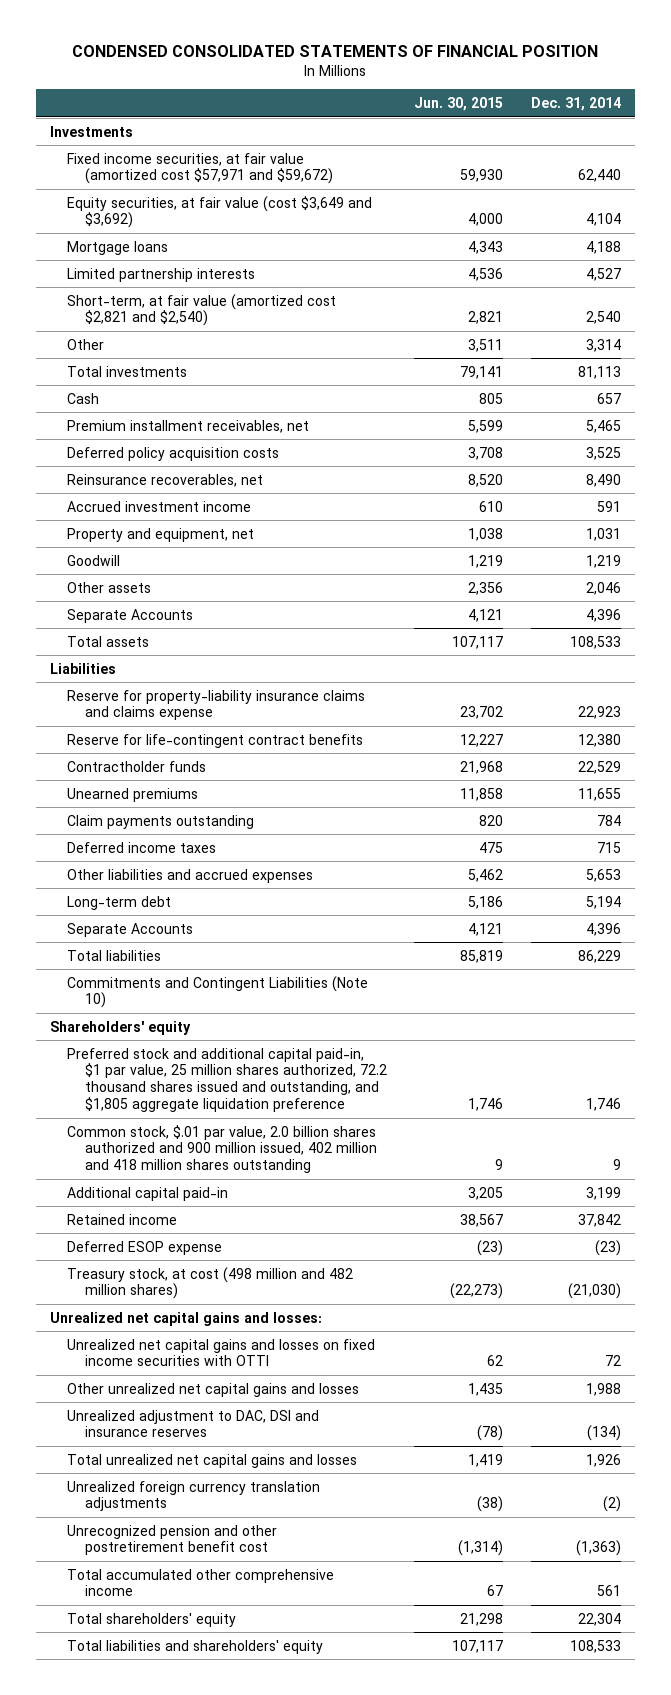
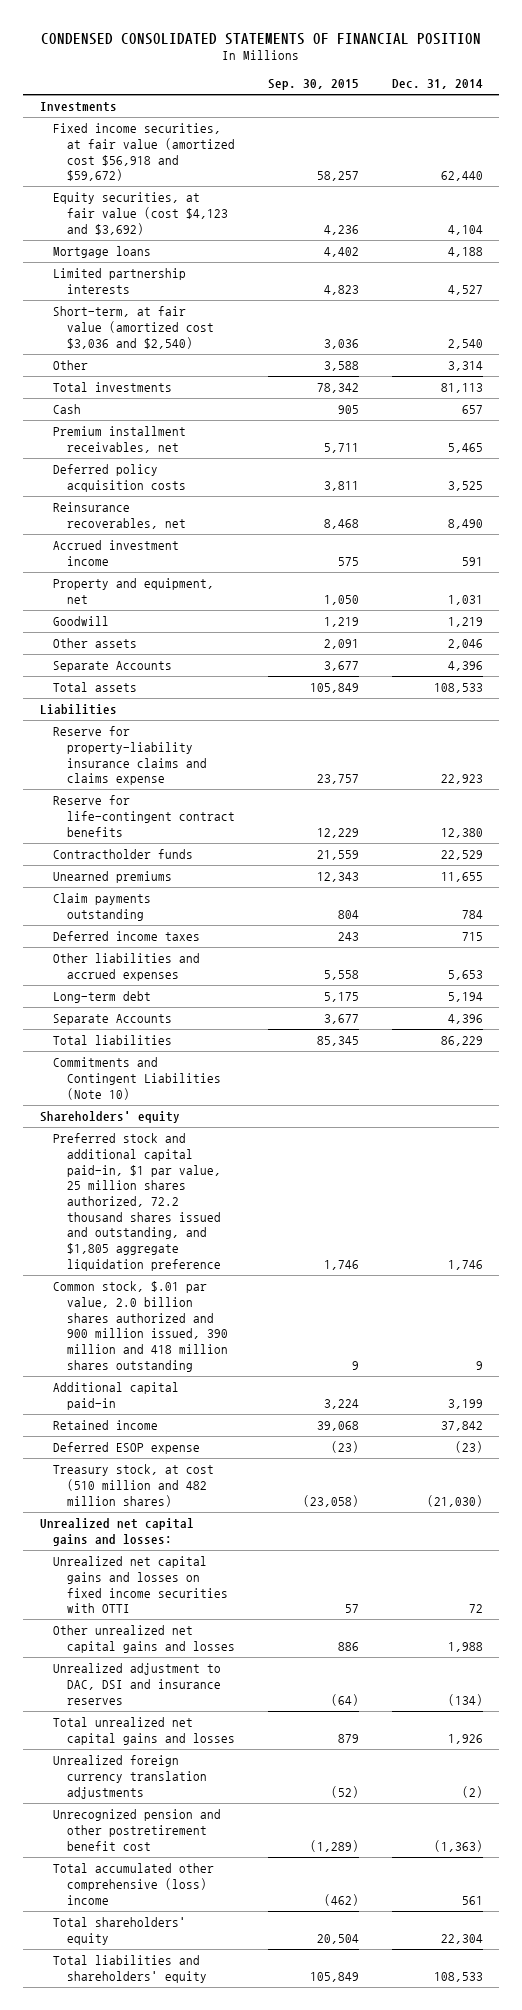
[414,97,504,112] Jun. 30, 2015 -> none
none -> [267,79,359,91] Sep. 30, 2015
[67,152,333,185] Fixed income securities, at fair value (amortized cost $57,971 and $59,672) -> [53,123,235,182] Fixed income securities, at fair value (amortized cost $56,918 and $59,672)
[67,195,373,229] Equity securities, at fair value (cost $3,649 and $3,692) -> [53,192,228,235] Equity securities, at fair value (cost $4,123 and $3,692)
[67,293,337,327] Short-term, at fair value (amortized cost $2,821 and $2,540) -> [53,306,214,349] Short-term, at fair value (amortized cost $3,036 and $2,540)
[67,1124,377,1174] Common stock, $.01 par value, 2.0 billion shares authorized and 900 million issued, 402 million and 418 million shares outstanding -> [53,1281,228,1372] Common stock, $.01 par value, 2.0 billion shares authorized and 900 million issued, 390 million and 418 million shares outstanding
[67,1266,354,1300] Treasury stock, at cost (498 million and 482 million shares) -> [53,1464,215,1507] Treasury stock, at cost (510 million and 482 million shares)
[67,1568,335,1597] Total accumulated other comprehensive income -> [53,1863,215,1905] Total accumulated other comprehensive (loss) income

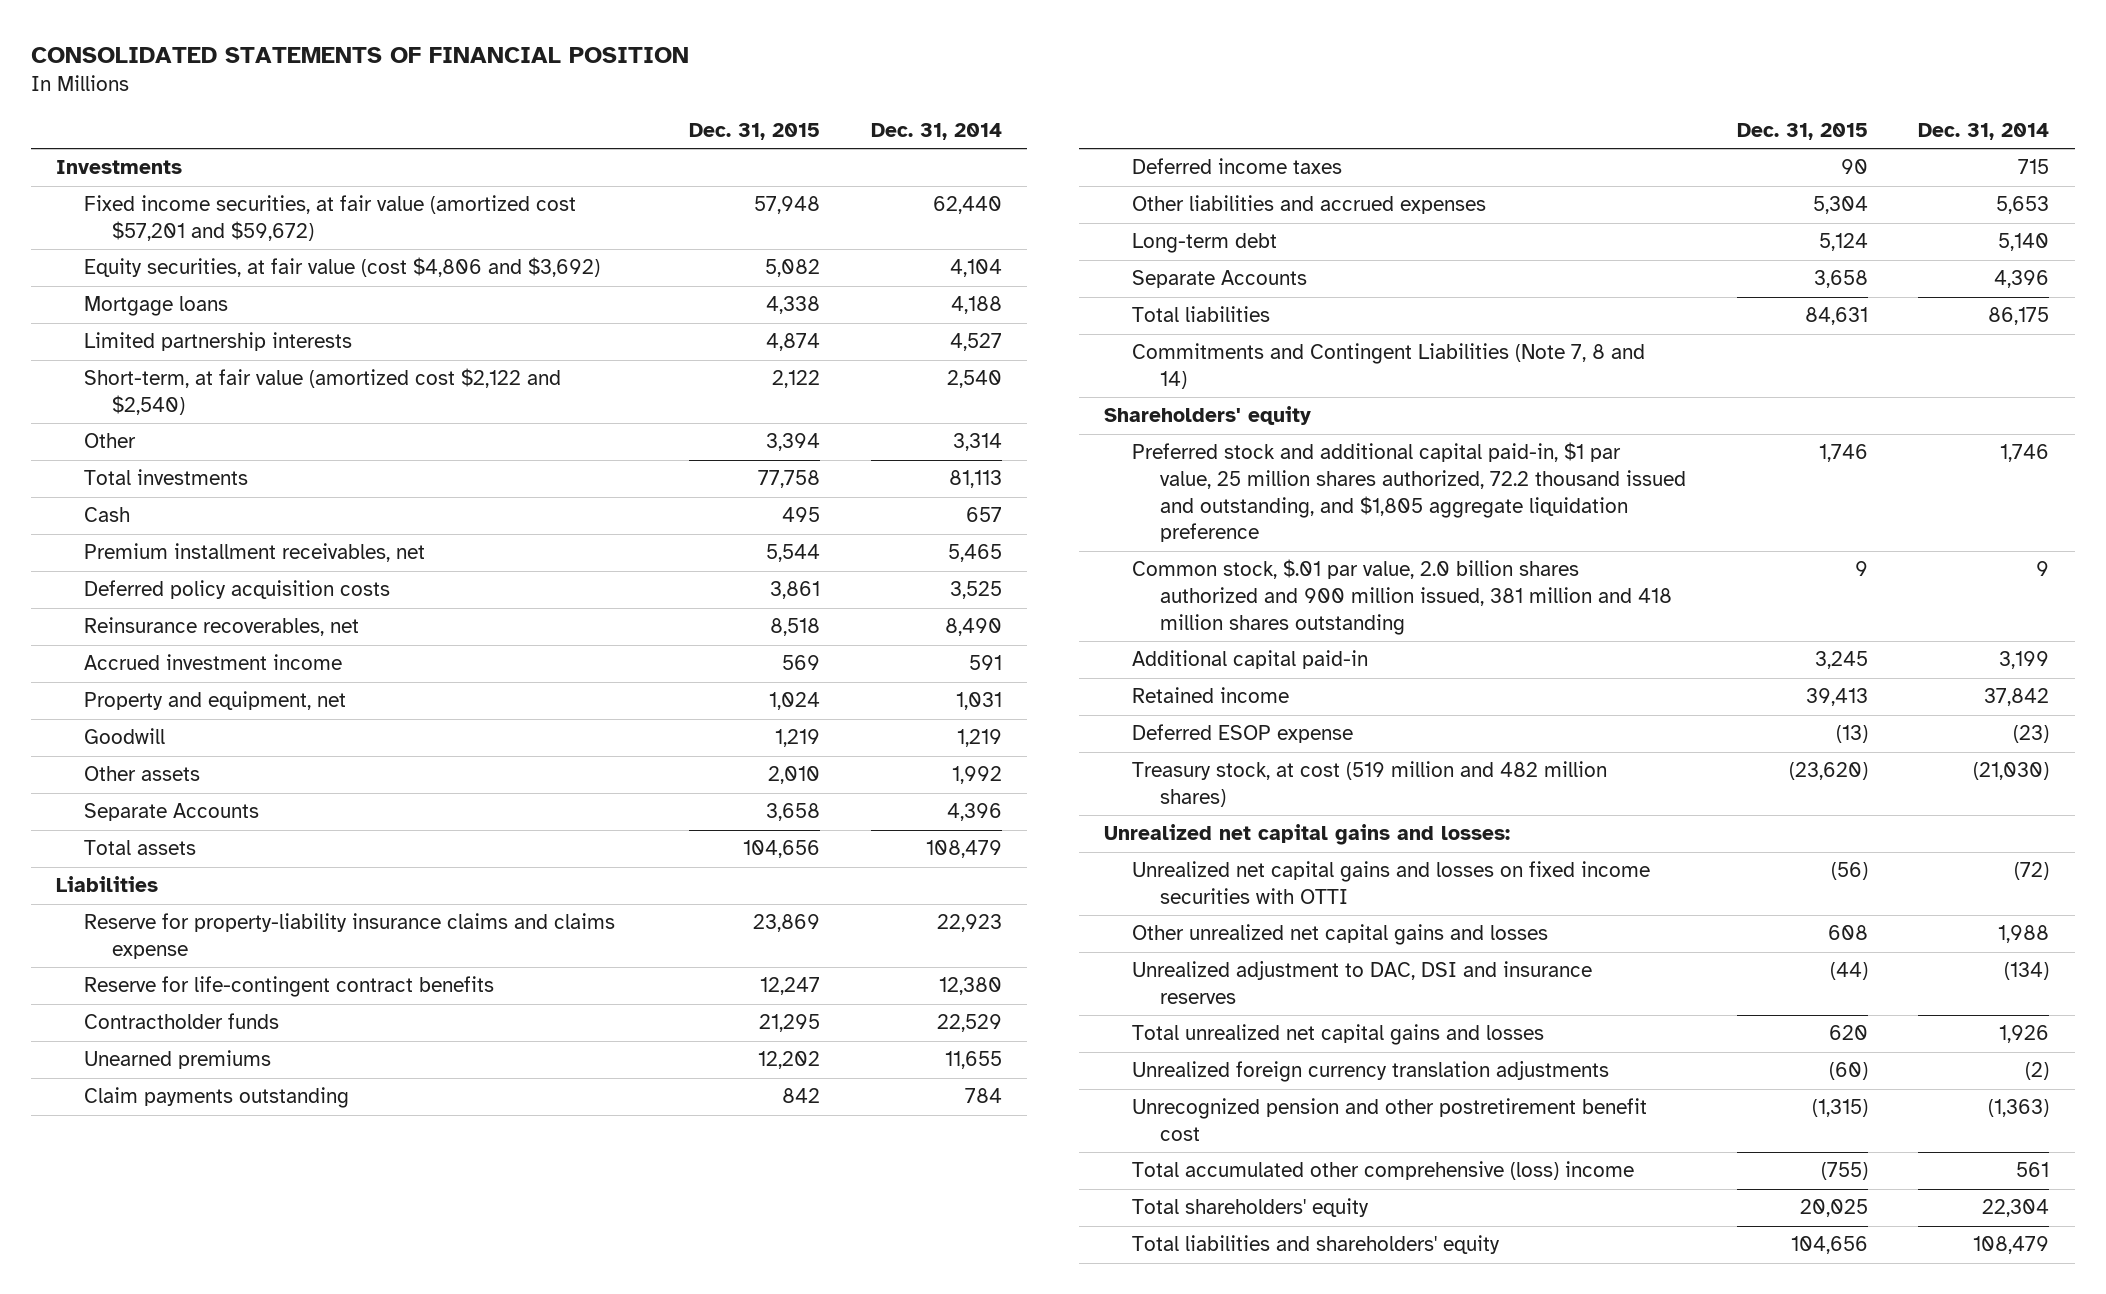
[41,32,482,45] CONDENSED CONSOLIDATED STATEMENTS OF FINANCIAL POSITION -> [30,46,689,63] CONSOLIDATED STATEMENTS OF FINANCIAL POSITION
[267,79,359,91] Sep. 30, 2015 -> none
none -> [688,122,820,140] Dec. 31, 2015
[53,123,235,182] Fixed income securities, at fair value (amortized cost $56,918 and $59,672) -> [84,195,577,242] Fixed income securities, at fair value (amortized cost $57,201 and $59,672)
[53,192,228,235] Equity securities, at fair value (cost $4,123 and $3,692) -> [84,257,601,278] Equity securities, at fair value (cost $4,806 and $3,692)
[53,306,214,349] Short-term, at fair value (amortized cost $3,036 and $2,540) -> [84,368,562,416] Short-term, at fair value (amortized cost $2,122 and $2,540)
[447,639,483,650] 2,046 -> [951,766,1002,785] 1,992
[433,683,483,694] 108,533 -> [925,840,1002,859] 108,479
[447,992,483,1003] 5,194 -> [1998,233,2050,252] 5,140
[440,1036,483,1047] 86,229 -> [1988,307,2050,326] 86,175
[53,1057,221,1100] Commitments and Contingent Liabilities (Note 10) -> [1131,343,1645,390] Commitments and Contingent Liabilities (Note 7, 8 and 14)
[53,1133,221,1271] Preferred stock and additional capital paid-in, $1 par value, 25 million shares authorized, 72.2 thousand shares issued and outstanding, and $1,805 aggregate liquidation preference -> [1131,442,1686,543] Preferred stock and additional capital paid-in, $1 par value, 25 million shares authorized, 72.2 thousand issued and outstanding, and $1,805 aggregate liquidation preference
[53,1281,228,1372] Common stock, $.01 par value, 2.0 billion shares authorized and 900 million issued, 390 million and 418 million shares outstanding -> [1131,559,1672,635] Common stock, $.01 par value, 2.0 billion shares authorized and 900 million issued, 381 million and 418 million shares outstanding
[53,1464,215,1507] Treasury stock, at cost (510 million and 482 million shares) -> [1131,761,1607,808] Treasury stock, at cost (519 million and 482 million shares)
[468,1604,483,1614] 72 -> [2014,862,2050,881] (72)
[433,1971,483,1982] 108,533 -> [1973,1236,2050,1255] 108,479

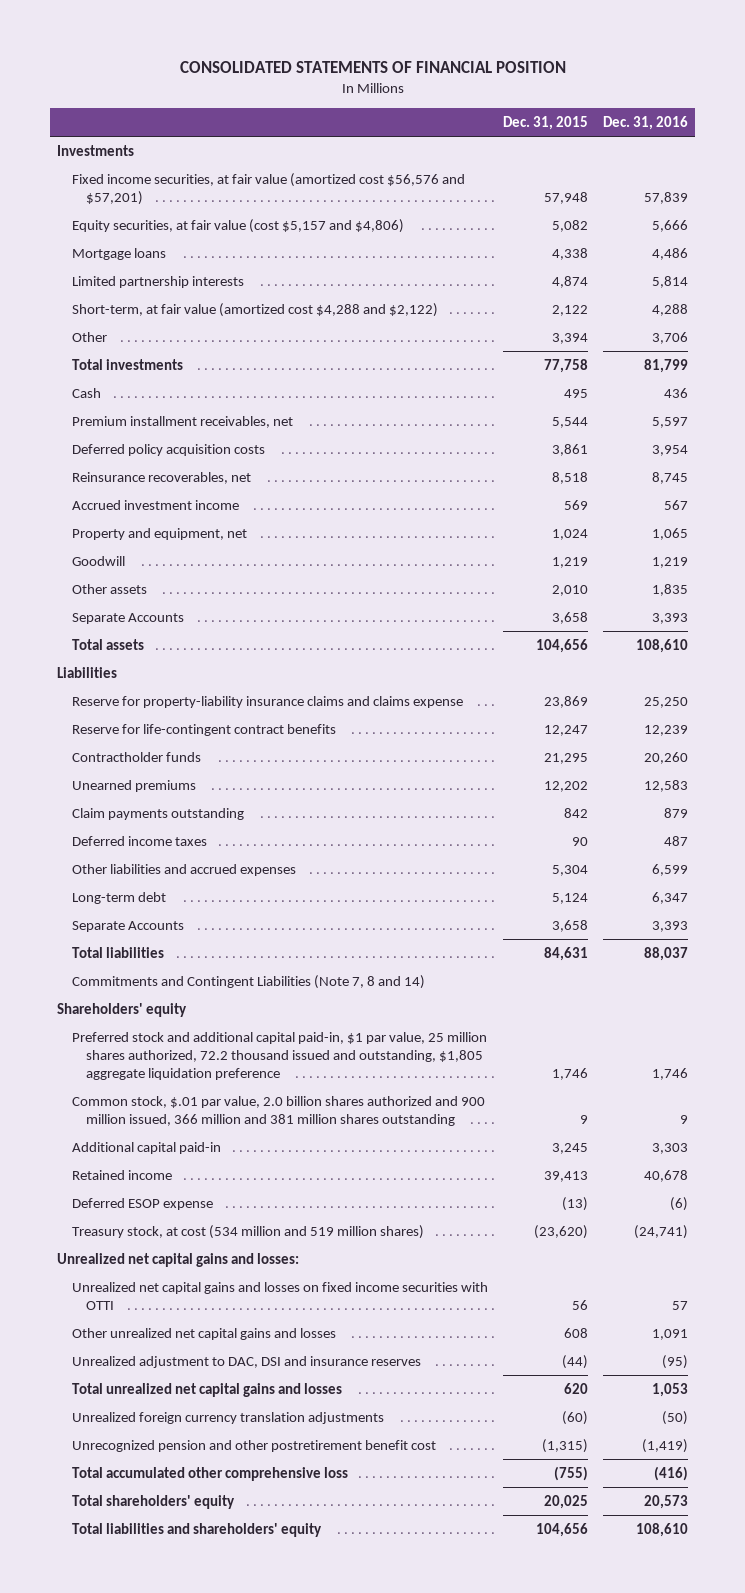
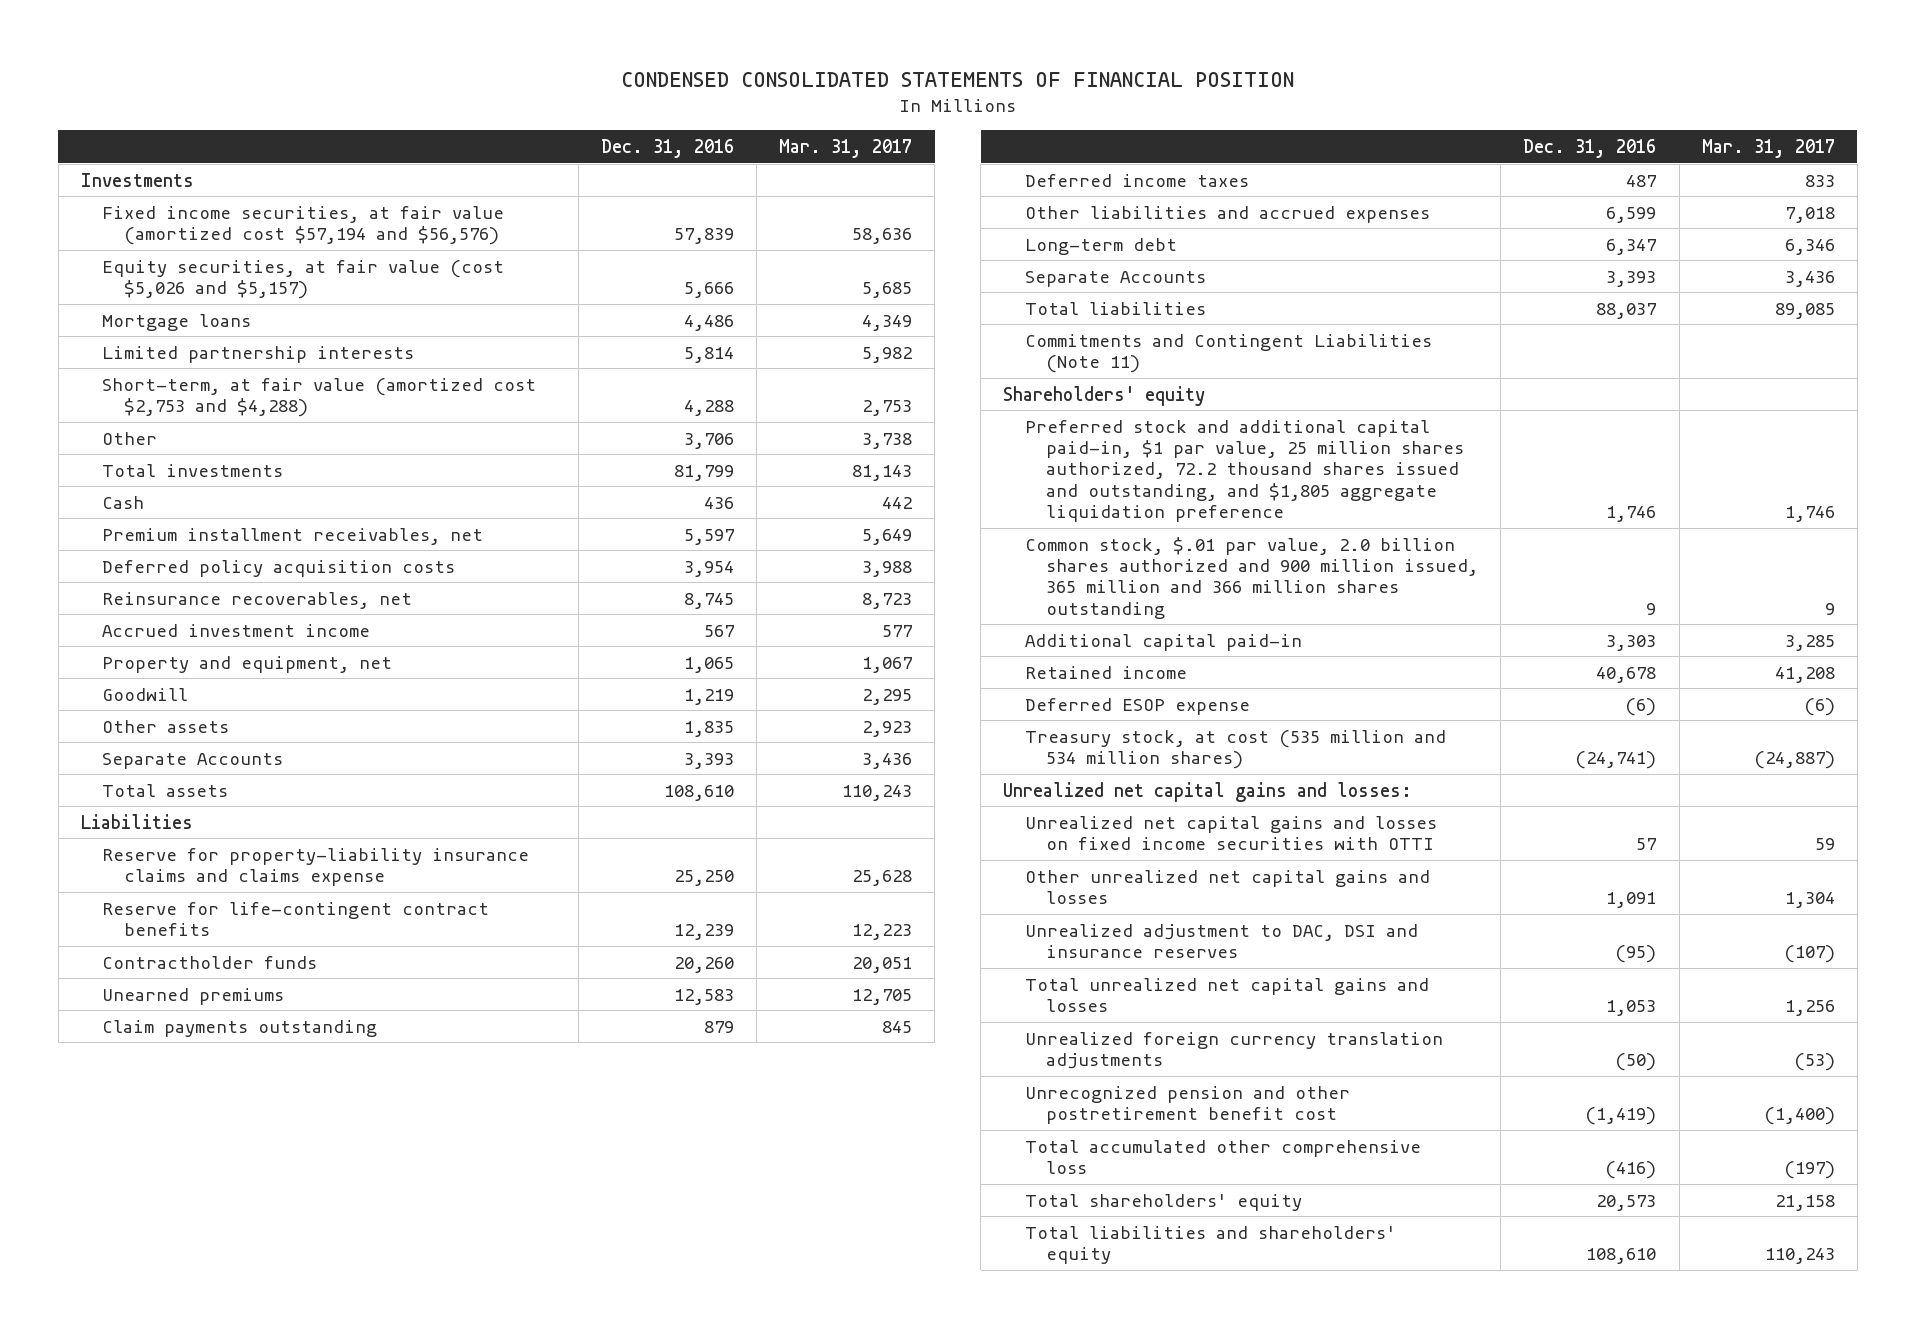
[179,61,566,74] CONSOLIDATED STATEMENTS OF FINANCIAL POSITION -> [620,71,1294,87] CONDENSED CONSOLIDATED STATEMENTS OF FINANCIAL POSITION
[502,116,588,131] Dec. 31, 2015 -> none
none -> [779,138,913,158] Mar. 31, 2017
[71,172,465,206] Fixed income securities, at fair value (amortized cost $56,576 and $57,201) -> [102,205,505,245] Fixed income securities, at fair value (amortized cost $57,194 and $56,576)
[71,218,404,233] Equity securities, at fair value (cost $5,157 and $4,806) -> [102,259,505,299] Equity securities, at fair value (cost $5,026 and $5,157)
[71,302,438,317] Short-term, at fair value (amortized cost $4,288 and $2,122) -> [102,377,537,417] Short-term, at fair value (amortized cost $2,753 and $4,288)
[71,974,425,989] Commitments and Contingent Liabilities (Note 7, 8 and 14) -> [1024,333,1432,373] Commitments and Contingent Liabilities (Note 11)
[71,1031,487,1081] Preferred stock and additional capital paid-in, $1 par value, 25 million shares authorized, 72.2 thousand issued and outstanding, $1,805 aggregate liquidation preference -> [1024,419,1465,522] Preferred stock and additional capital paid-in, $1 par value, 25 million shares authorized, 72.2 thousand shares issued and outstanding, and $1,805 aggregate liquidation preference
[71,1095,485,1127] Common stock, $.01 par value, 2.0 billion shares authorized and 900 million issued, 366 million and 381 million shares outstanding -> [1024,536,1479,619] Common stock, $.01 par value, 2.0 billion shares authorized and 900 million issued, 365 million and 366 million shares outstanding
[71,1224,424,1239] Treasury stock, at cost (534 million and 519 million shares) -> [1024,729,1446,769] Treasury stock, at cost (535 million and 534 million shares)

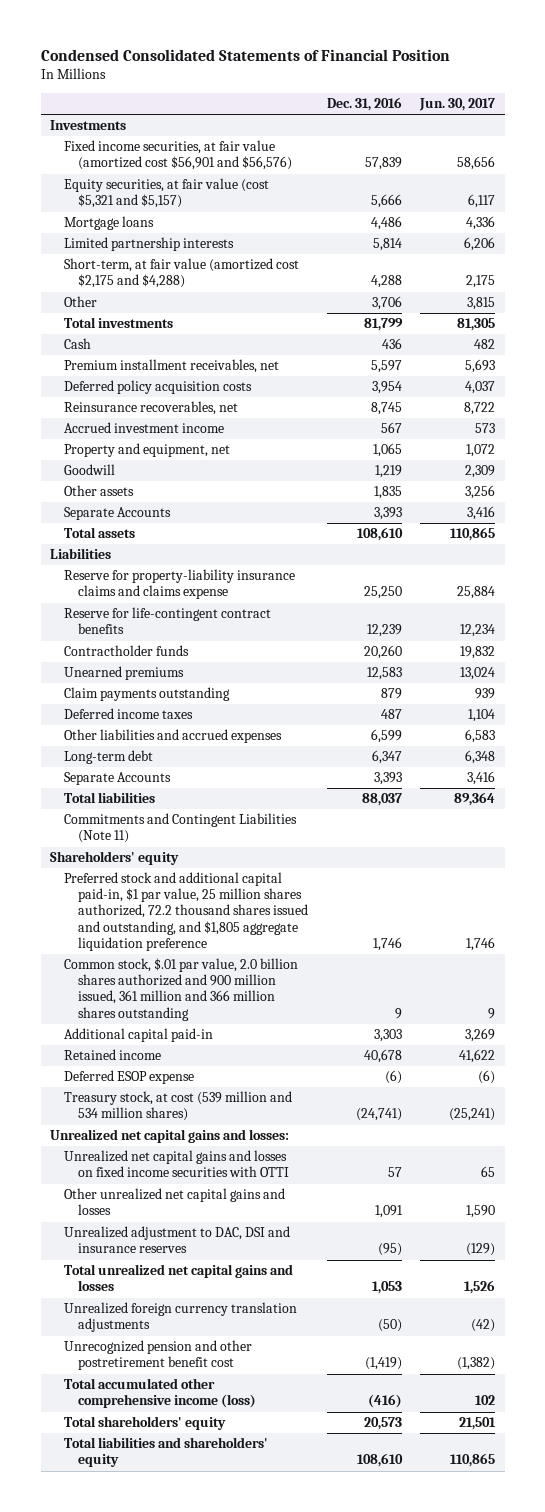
[620,71,1294,87] CONDENSED CONSOLIDATED STATEMENTS OF FINANCIAL POSITION -> [40,49,450,62] Condensed Consolidated Statements of Financial Position
[779,138,913,158] Mar. 31, 2017 -> none
none -> [419,97,496,111] Jun. 30, 2017
[102,205,505,245] Fixed income securities, at fair value (amortized cost $57,194 and $56,576) -> [63,140,292,171] Fixed income securities, at fair value (amortized cost $56,901 and $56,576)
[102,259,505,299] Equity securities, at fair value (cost $5,026 and $5,157) -> [63,178,269,209] Equity securities, at fair value (cost $5,321 and $5,157)
[102,377,537,417] Short-term, at fair value (amortized cost $2,753 and $4,288) -> [63,258,299,289] Short-term, at fair value (amortized cost $2,175 and $4,288)
[1024,536,1479,619] Common stock, $.01 par value, 2.0 billion shares authorized and 900 million issued, 365 million and 366 million shares outstanding -> [63,958,298,1021] Common stock, $.01 par value, 2.0 billion shares authorized and 900 million issued, 361 million and 366 million shares outstanding
[1024,729,1446,769] Treasury stock, at cost (535 million and 534 million shares) -> [63,1091,292,1122] Treasury stock, at cost (539 million and 534 million shares)
[1024,1139,1421,1174] Total accumulated other comprehensive loss -> [63,1378,256,1409] Total accumulated other comprehensive income (loss)

